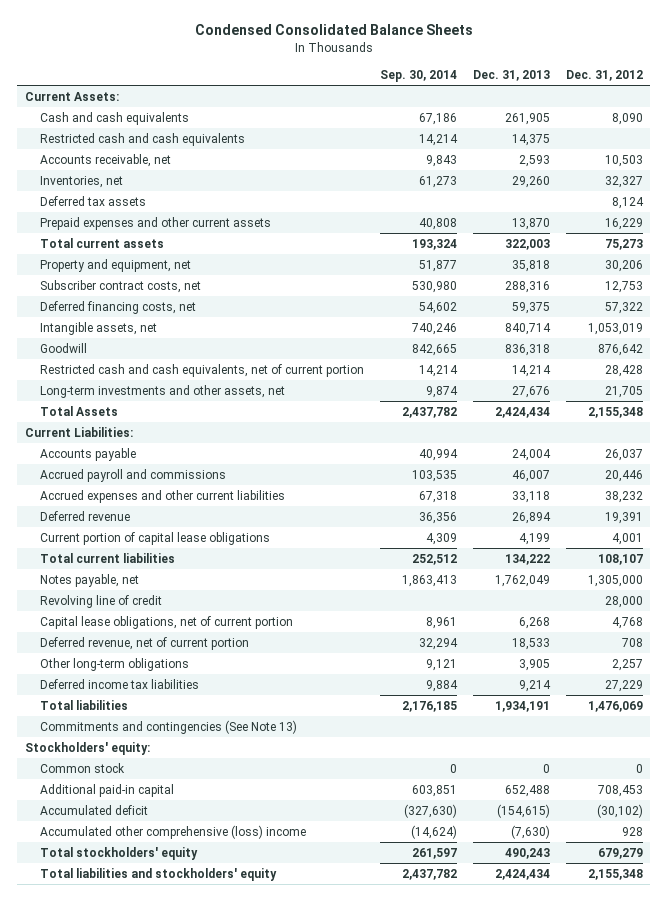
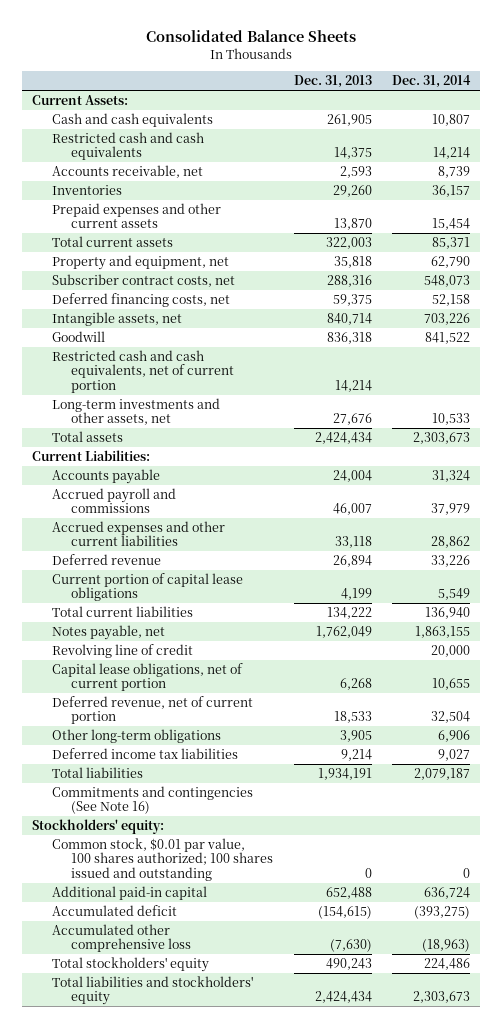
[194,24,473,36] Condensed Consolidated Balance Sheets -> [146,29,357,42] Consolidated Balance Sheets
[379,69,457,82] Sep. 30, 2014 -> none
[565,69,643,81] Dec. 31, 2012 -> none
none -> [391,75,471,89] Dec. 31, 2014
[40,195,147,206] Deferred tax assets -> none
[40,175,124,188] Inventories, net -> [51,184,122,195] Inventories
[40,405,119,416] Total Assets -> [51,430,123,442] Total assets
[40,719,298,734] Commitments and contingencies (See Note 13) -> [51,785,253,815] Commitments and contingencies (See Note 16)
[40,762,126,773] Common stock -> [51,837,274,882] Common stock, $0.01 par value, 100 shares authorized; 100 shares issued and outstanding
[40,824,307,839] Accumulated other comprehensive (loss) income -> [51,923,192,953] Accumulated other comprehensive loss

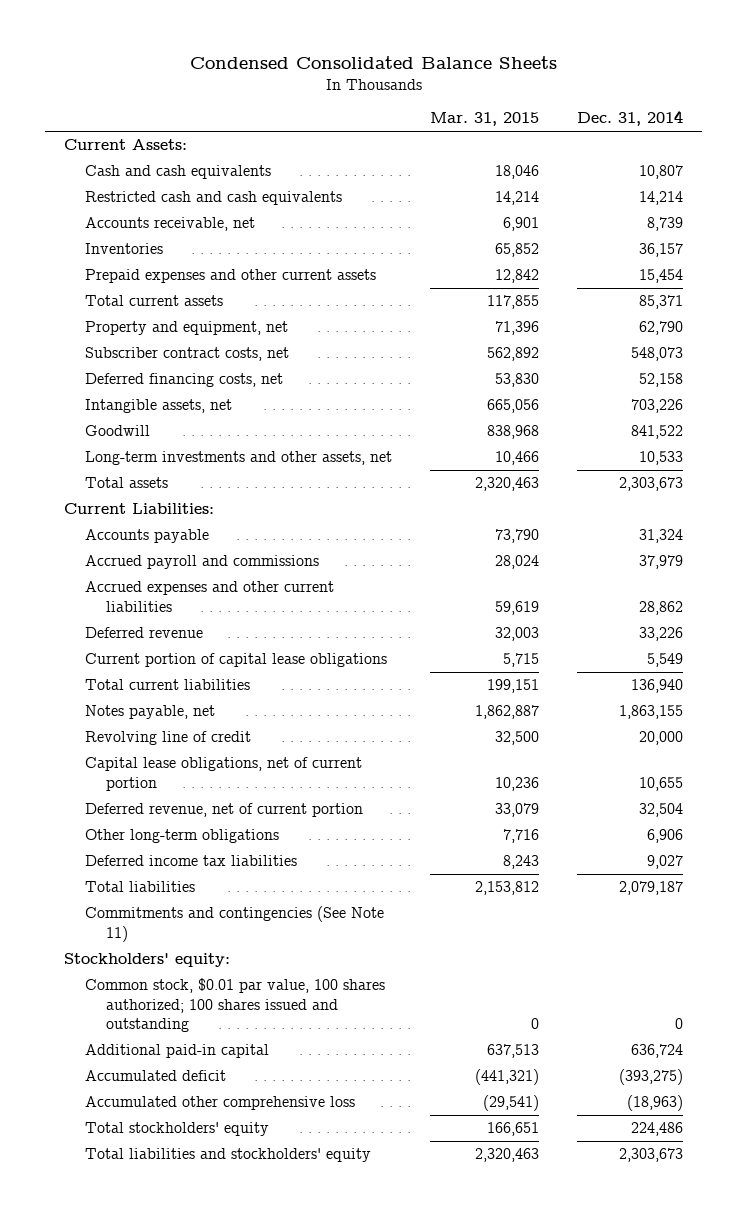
[146,29,357,42] Consolidated Balance Sheets -> [189,55,557,69] Condensed Consolidated Balance Sheets
[293,75,372,89] Dec. 31, 2013 -> none
none -> [429,112,539,127] Mar. 31, 2015
[51,349,235,394] Restricted cash and cash equivalents, net of current portion -> none
[51,785,253,815] Commitments and contingencies (See Note 16) -> [84,906,384,942] Commitments and contingencies (See Note 11)

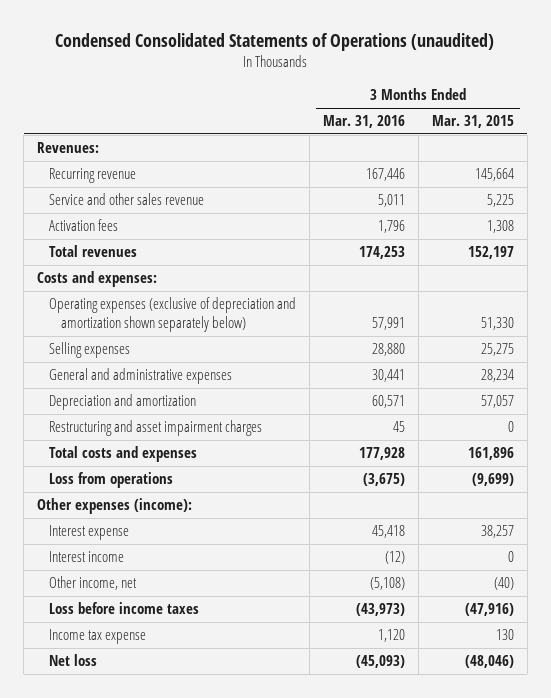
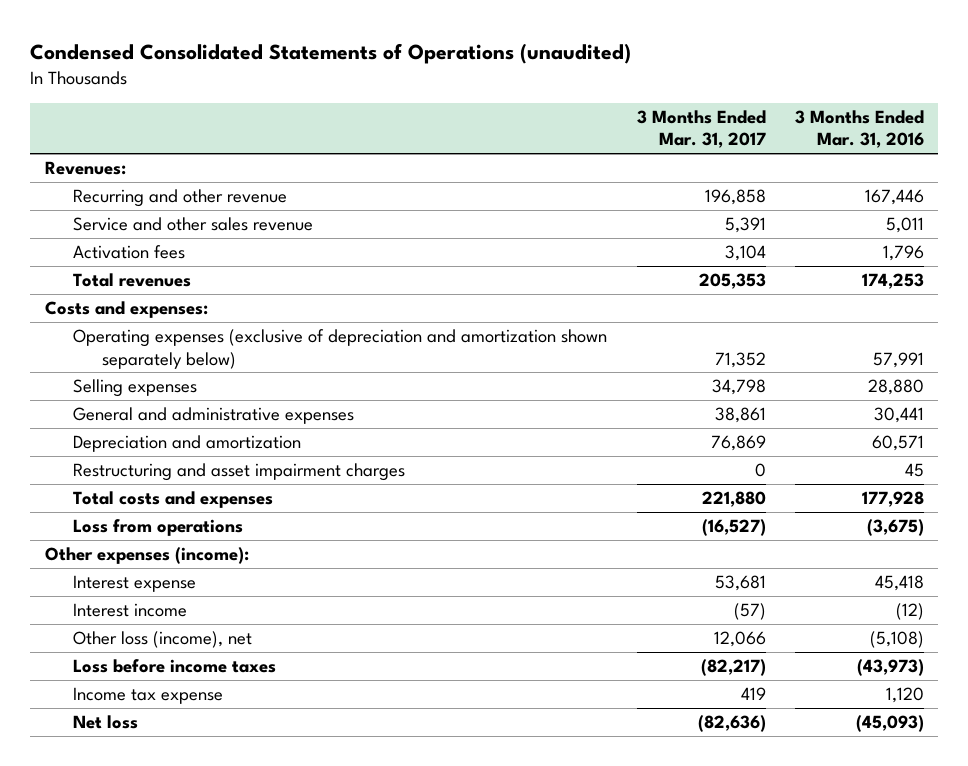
[431,115,514,129] Mar. 31, 2015 -> none
none -> [636,109,766,149] 3 Months Ended Mar. 31, 2017
[49,168,137,184] Recurring revenue -> [73,189,288,208] Recurring and other revenue
[49,576,138,591] Other income, net -> [73,631,253,649] Other loss (income), net

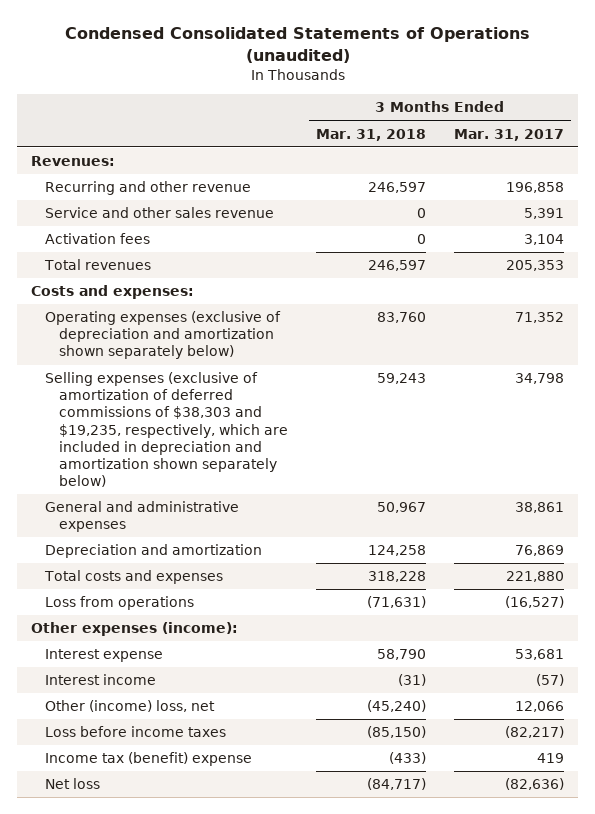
[794,109,924,149] 3 Months Ended Mar. 31, 2016 -> none
none -> [316,128,427,141] Mar. 31, 2018
[73,379,198,398] Selling expenses -> [45,372,288,487] Selling expenses (exclusive of amortization of deferred commissions of $38,303 and $19,235, respectively, which are included in depreciation and amortization shown separately below)
[73,463,406,482] Restructuring and asset impairment charges -> none
[73,631,253,649] Other loss (income), net -> [45,700,216,713] Other (income) loss, net
[73,687,224,705] Income tax expense -> [45,752,253,767] Income tax (benefit) expense

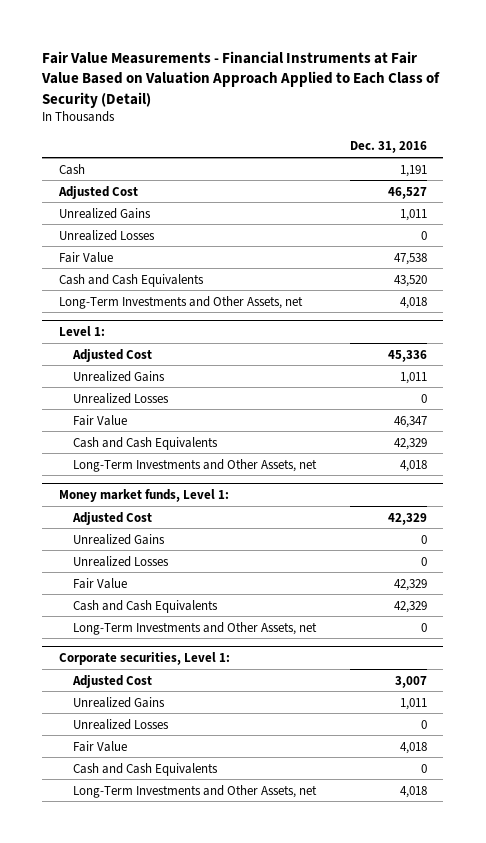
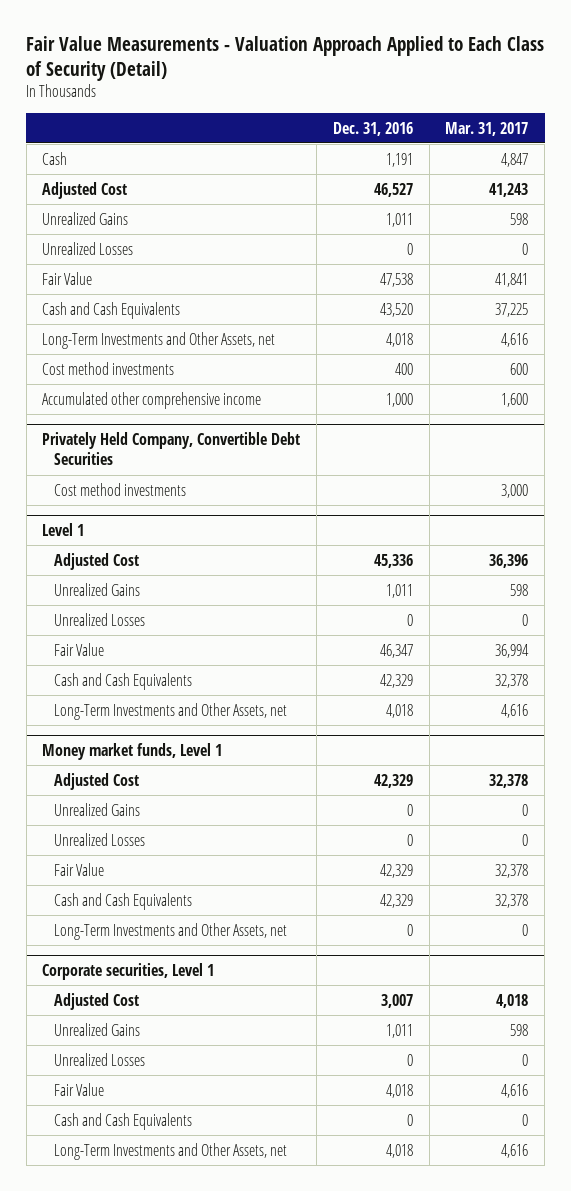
[41,50,441,108] Fair Value Measurements - Financial Instruments at Fair Value Based on Valuation Approach Applied to Each Class of Security (Detail) -> [26,35,545,81] Fair Value Measurements - Valuation Approach Applied to Each Class of Security (Detail)
none -> [445,121,529,136] Mar. 31, 2017
none -> [42,361,175,375] Cost method investments
none -> [42,391,262,409] Accumulated other comprehensive income
none -> [42,431,301,466] Privately Held Company, Convertible Debt Securities
none -> [54,482,187,496] Cost method investments
[59,326,106,337] Level 1: -> [42,522,85,536] Level 1
[59,489,230,503] Money market funds, Level 1: -> [42,742,223,760] Money market funds, Level 1
[59,652,231,666] Corporate securities, Level 1: -> [42,962,215,980] Corporate securities, Level 1

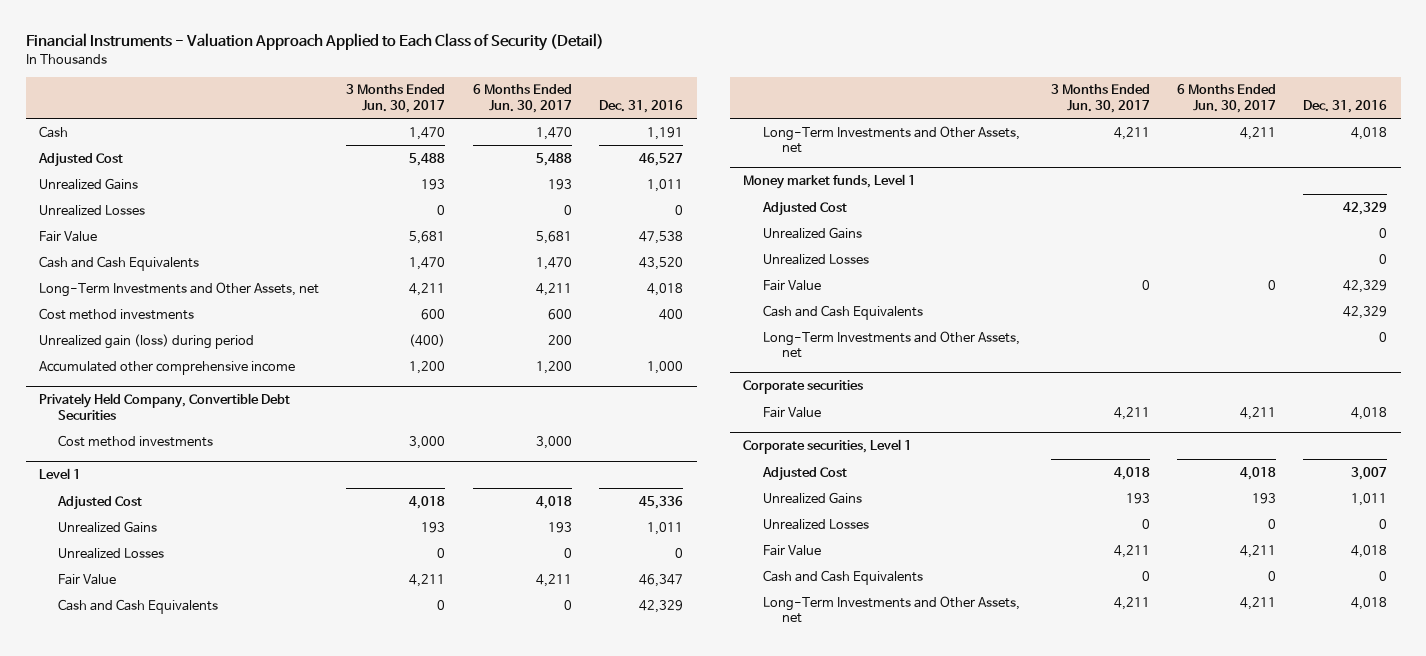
[26,35,545,81] Fair Value Measurements - Valuation Approach Applied to Each Class of Security (Detail) -> [25,32,604,51] Financial Instruments - Valuation Approach Applied to Each Class of Security (Detail)
[445,121,529,136] Mar. 31, 2017 -> none
none -> [346,84,446,114] 3 Months Ended Jun. 30, 2017
none -> [472,84,572,114] 6 Months Ended Jun. 30, 2017
none -> [39,333,255,349] Unrealized gain (loss) during period
none -> [743,380,864,395] Corporate securities
none -> [762,406,821,418] Fair Value

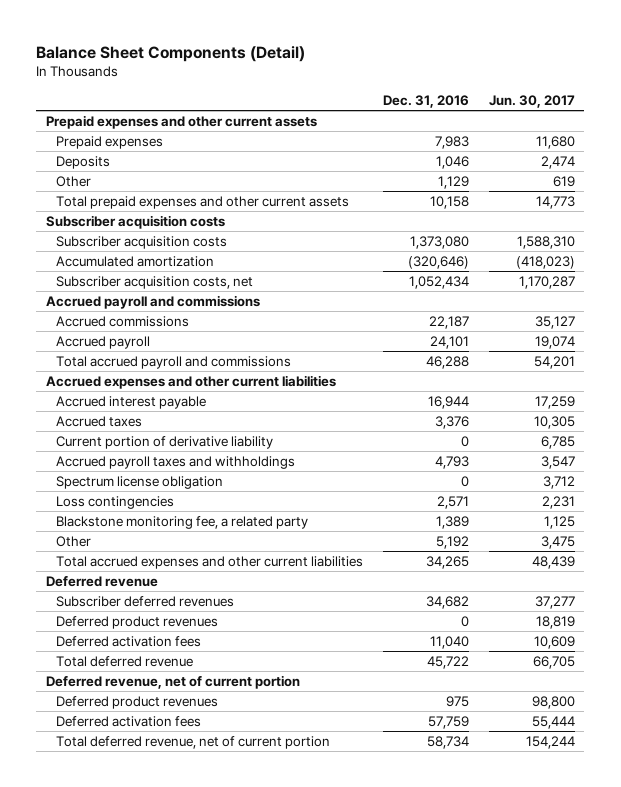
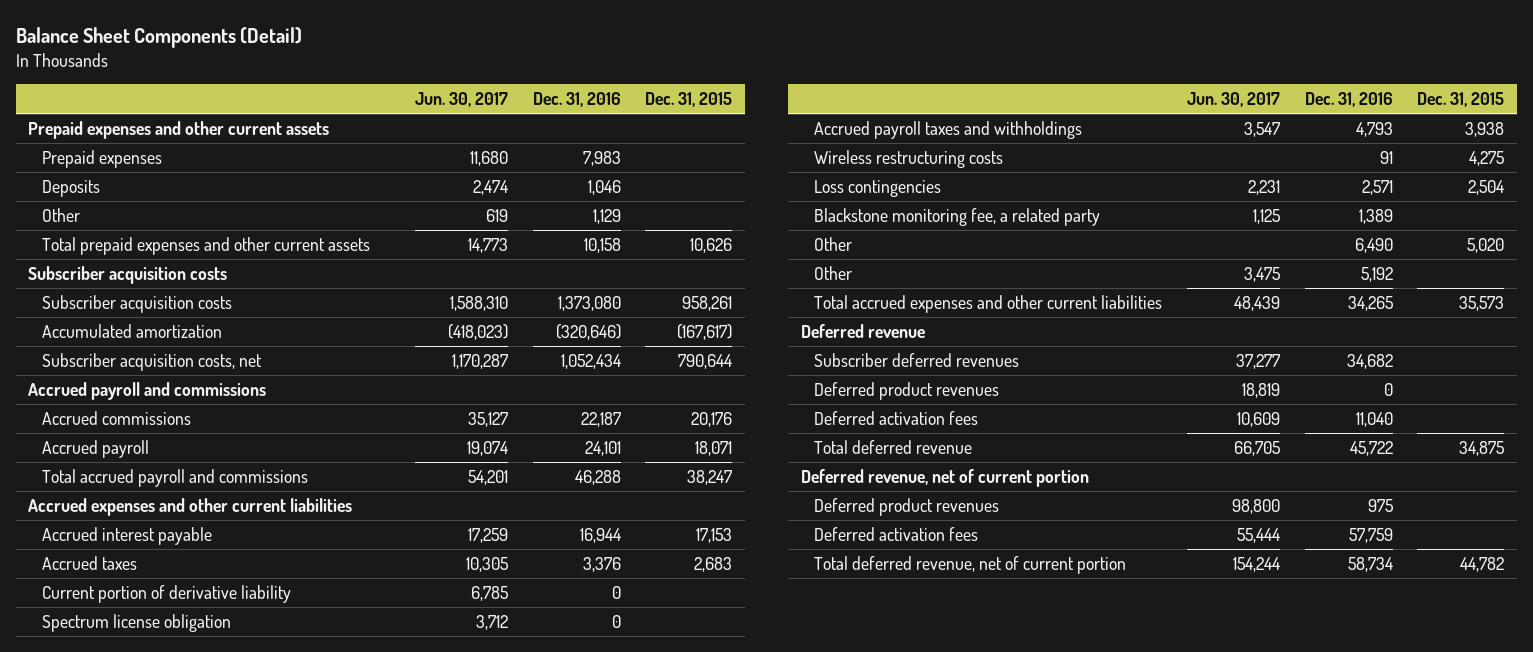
none -> [645,92,733,108] Dec. 31, 2015
[56,455,296,469] Accrued payroll taxes and withholdings -> [814,121,1083,140] Accrued payroll taxes and withholdings
none -> [814,150,1004,169] Wireless restructuring costs
none -> [814,237,853,252] Other

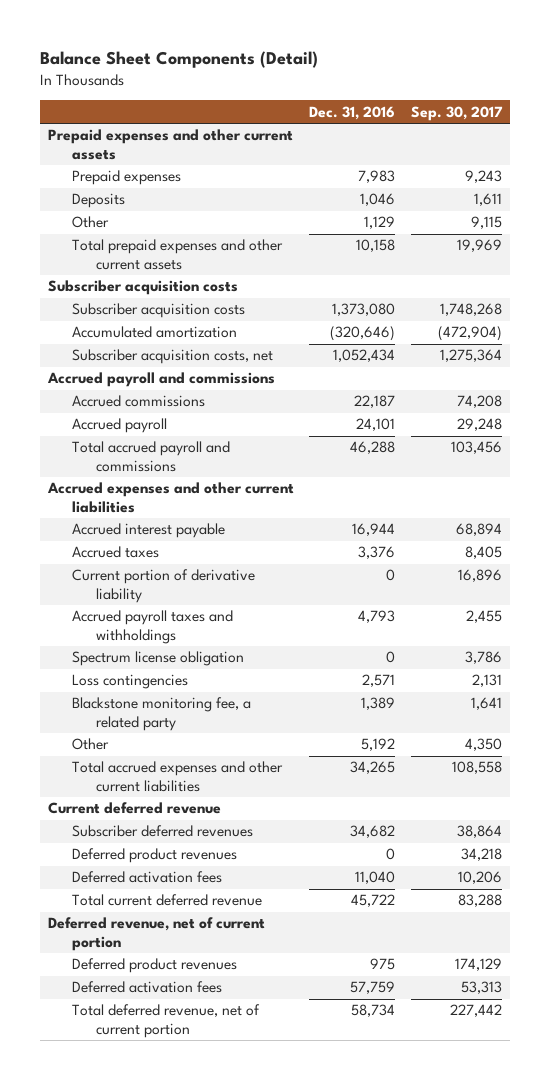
[414,92,508,108] Jun. 30, 2017 -> none
[645,92,733,108] Dec. 31, 2015 -> none
none -> [411,105,504,121] Sep. 30, 2017
[814,150,1004,169] Wireless restructuring costs -> none
[42,614,232,633] Spectrum license obligation -> [71,651,244,667] Spectrum license obligation
[814,237,853,252] Other -> none
[800,324,925,339] Deferred revenue -> [47,802,221,815] Current deferred revenue
[814,440,973,455] Total deferred revenue -> [71,894,262,907] Total current deferred revenue

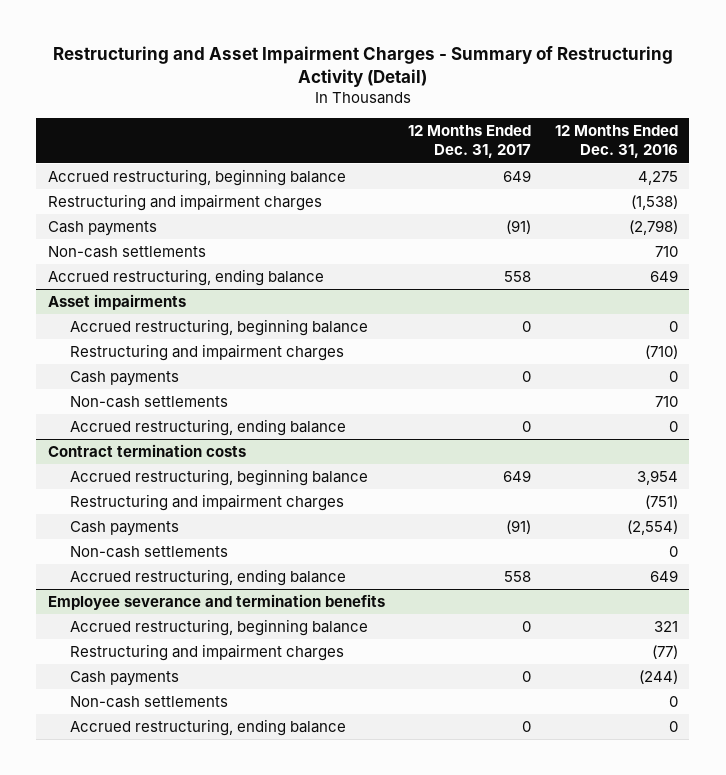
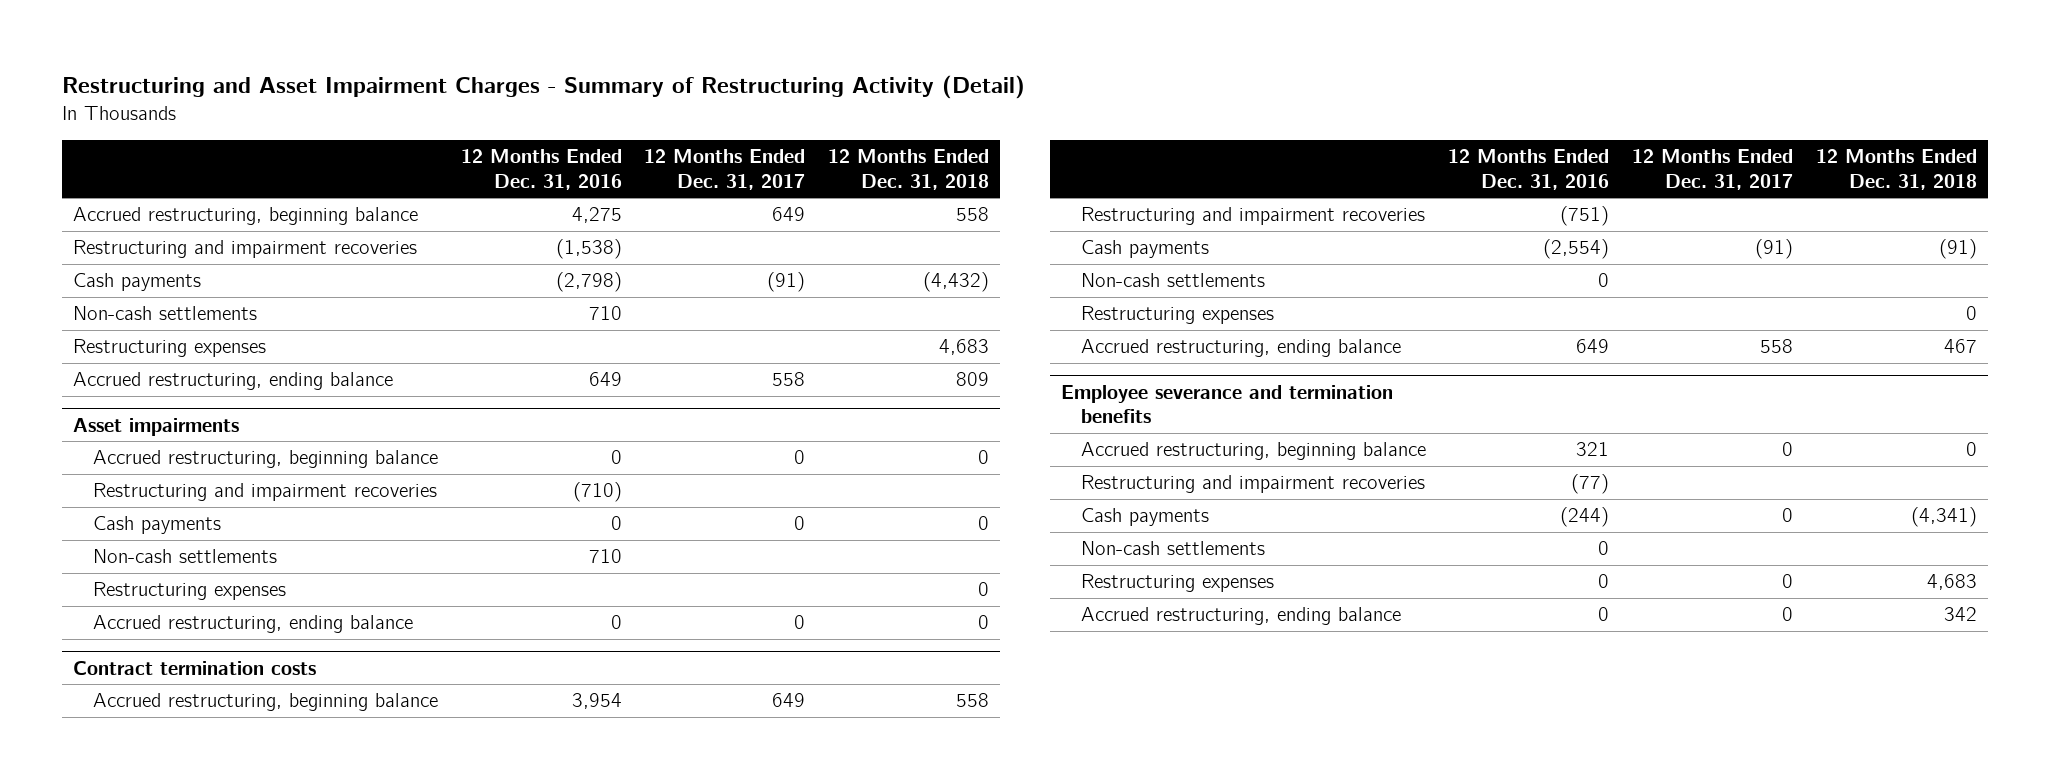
none -> [827,149,989,190] 12 Months Ended Dec. 31, 2018
[48,194,323,212] Restructuring and impairment charges -> [73,240,418,259] Restructuring and impairment recoveries
none -> [73,339,267,358] Restructuring expenses
[70,344,345,362] Restructuring and impairment charges -> [93,483,438,502] Restructuring and impairment recoveries
none -> [93,582,287,601] Restructuring expenses
[70,494,345,512] Restructuring and impairment charges -> [1080,207,1425,226] Restructuring and impairment recoveries
none -> [1080,306,1274,325] Restructuring expenses
[70,644,345,662] Restructuring and impairment charges -> [1080,475,1425,494] Restructuring and impairment recoveries
none -> [1080,574,1274,593] Restructuring expenses

